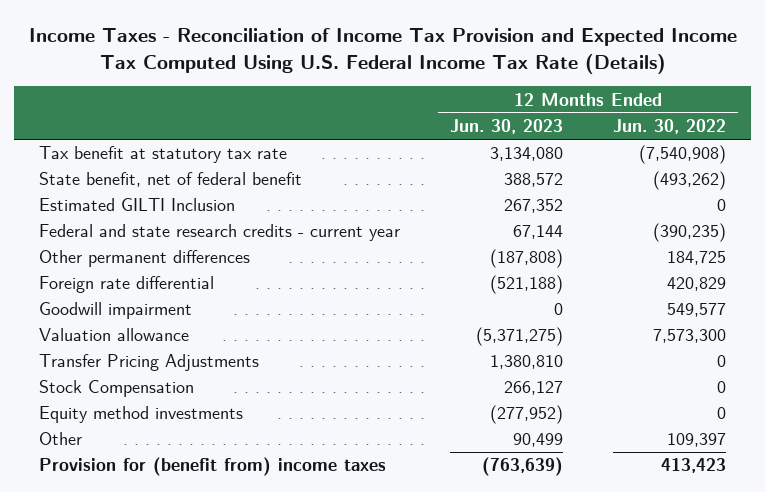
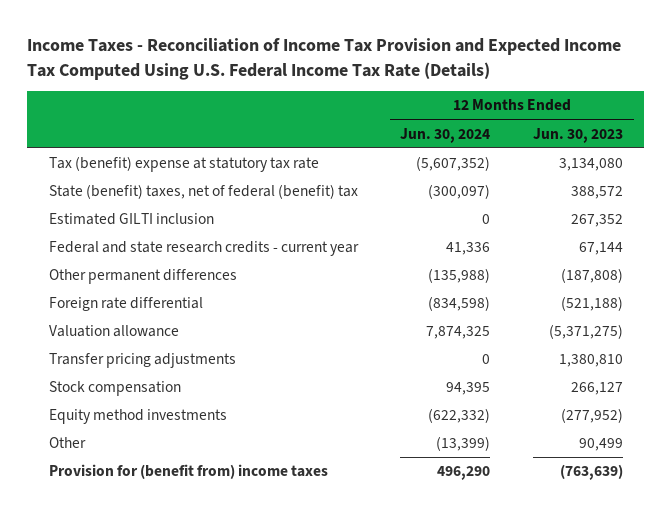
[612,119,726,135] Jun. 30, 2022 -> none
none -> [400,127,491,143] Jun. 30, 2024
[39,146,288,164] Tax benefit at statutory tax rate -> [48,156,319,173] Tax (benefit) expense at statutory tax rate
[39,172,303,188] State benefit, net of federal benefit -> [48,184,358,200] State (benefit) taxes, net of federal (benefit) tax
[39,198,236,212] Estimated GILTI Inclusion -> [48,213,214,226] Estimated GILTI inclusion
[39,302,193,320] Goodwill impairment -> none
[39,354,260,372] Transfer Pricing Adjustments -> [48,353,236,369] Transfer pricing adjustments
[39,380,195,398] Stock Compensation -> [48,381,181,397] Stock compensation

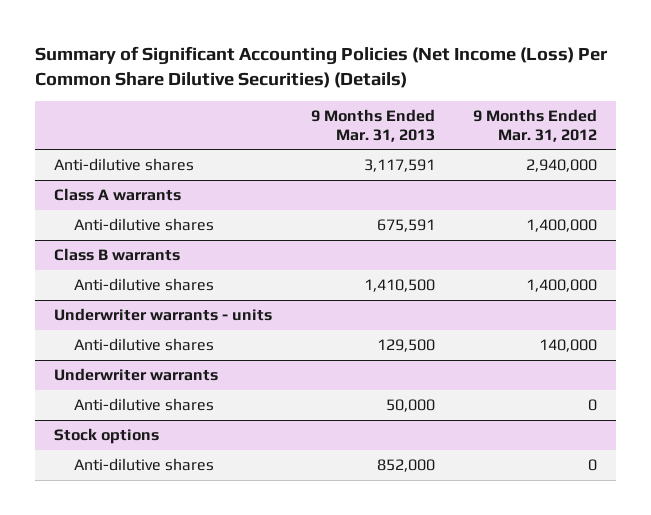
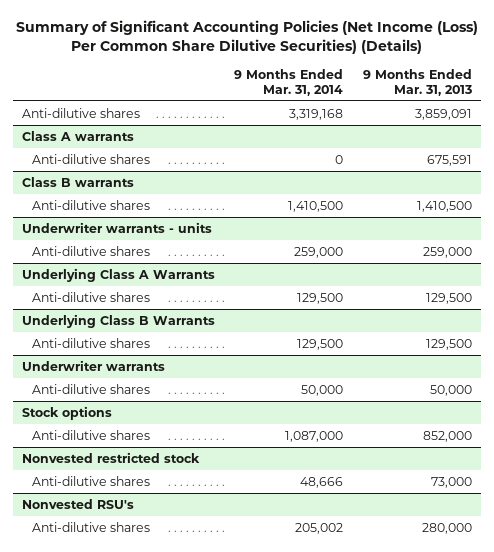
[473,108,598,142] 9 Months Ended Mar. 31, 2012 -> none
none -> [234,69,344,96] 9 Months Ended Mar. 31, 2014
[363,159,435,173] 3,117,591 -> [414,108,472,120] 3,859,091
none -> [31,245,150,256] Anti-dilutive shares
none -> [22,267,216,282] Underlying Class A Warrants
none -> [22,313,216,328] Underlying Class B Warrants
none -> [31,337,150,348] Anti-dilutive shares
none -> [22,451,201,463] Nonvested restricted stock
none -> [31,475,150,486] Anti-dilutive shares
none -> [22,498,135,509] Nonvested RSU's
none -> [31,521,150,532] Anti-dilutive shares

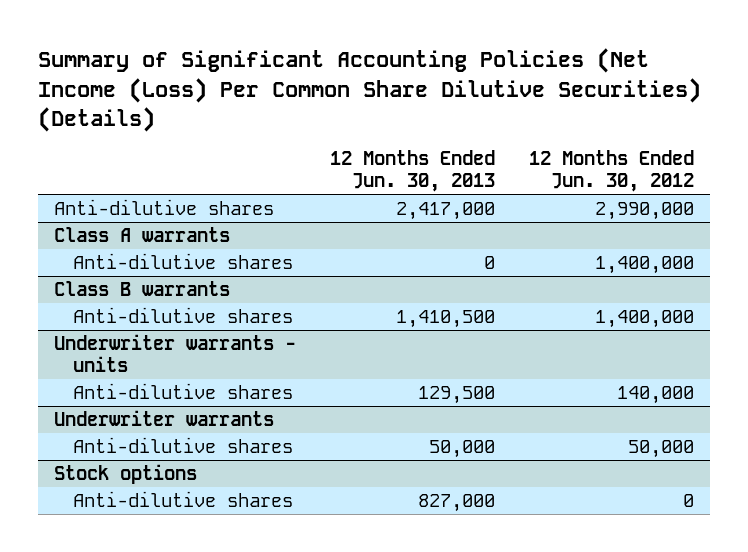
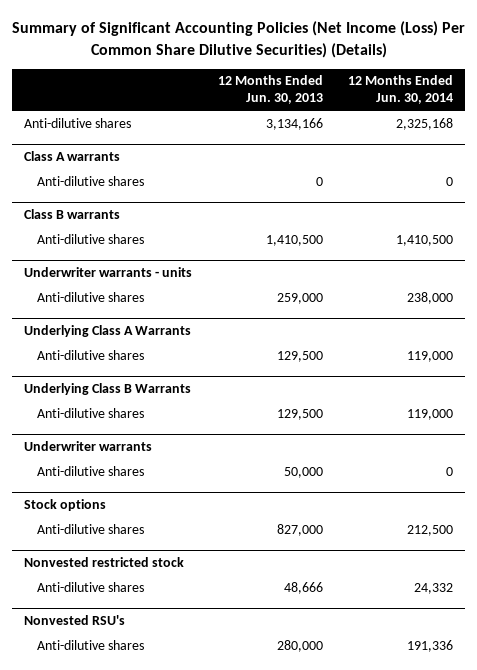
[528,150,694,193] 12 Months Ended Jun. 30, 2012 -> none
none -> [347,75,453,105] 12 Months Ended Jun. 30, 2014
[396,202,496,221] 2,417,000 -> [265,117,323,130] 3,134,166
none -> [36,291,144,302] Anti-dilutive shares
none -> [24,325,192,338] Underlying Class A Warrants
none -> [24,383,192,396] Underlying Class B Warrants
none -> [36,407,144,418] Anti-dilutive shares
none -> [24,557,185,568] Nonvested restricted stock
none -> [36,581,144,592] Anti-dilutive shares
none -> [24,615,126,626] Nonvested RSU's
none -> [36,639,144,650] Anti-dilutive shares

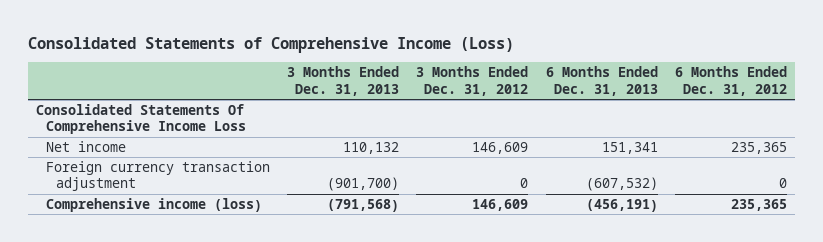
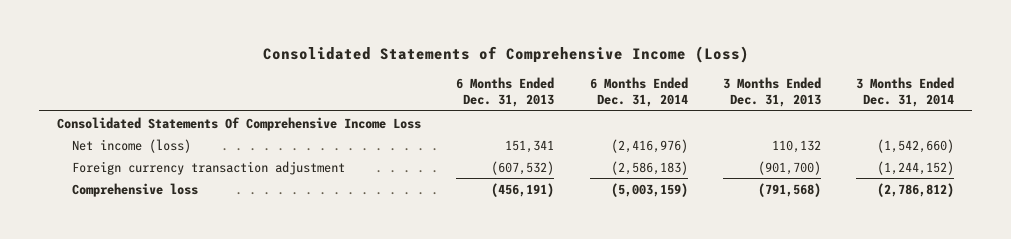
[416,66,529,96] 3 Months Ended Dec. 31, 2012 -> none
[674,66,787,96] 6 Months Ended Dec. 31, 2012 -> none
none -> [589,77,688,108] 6 Months Ended Dec. 31, 2014
none -> [856,77,955,108] 3 Months Ended Dec. 31, 2014
[46,141,127,153] Net income -> [71,138,191,153] Net income (loss)
[46,198,263,213] Comprehensive income (loss) -> [71,182,198,197] Comprehensive loss

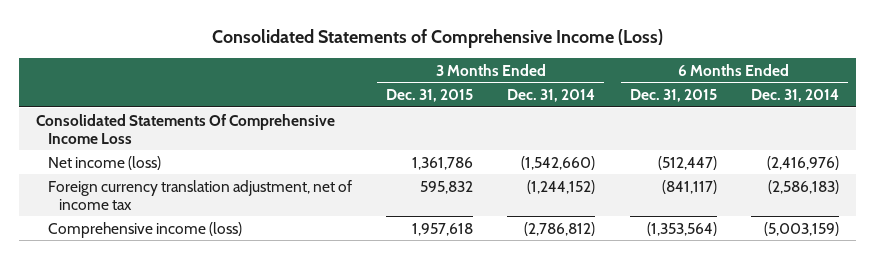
[456,77,555,108] 6 Months Ended Dec. 31, 2013 -> none
[722,77,821,108] 3 Months Ended Dec. 31, 2013 -> none
none -> [386,89,474,103] Dec. 31, 2015
none -> [629,89,717,103] Dec. 31, 2015
[71,160,345,175] Foreign currency transaction adjustment -> [47,179,352,210] Foreign currency translation adjustment, net of income tax
[71,182,198,197] Comprehensive loss -> [47,221,242,238] Comprehensive income (loss)

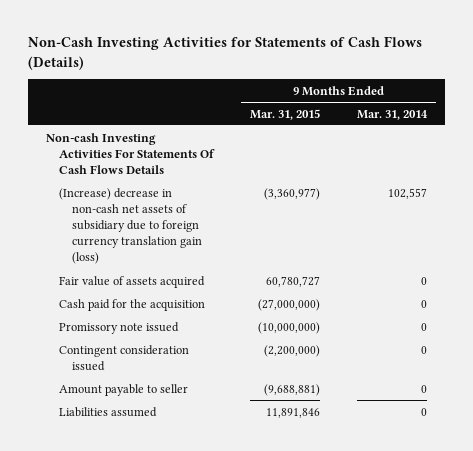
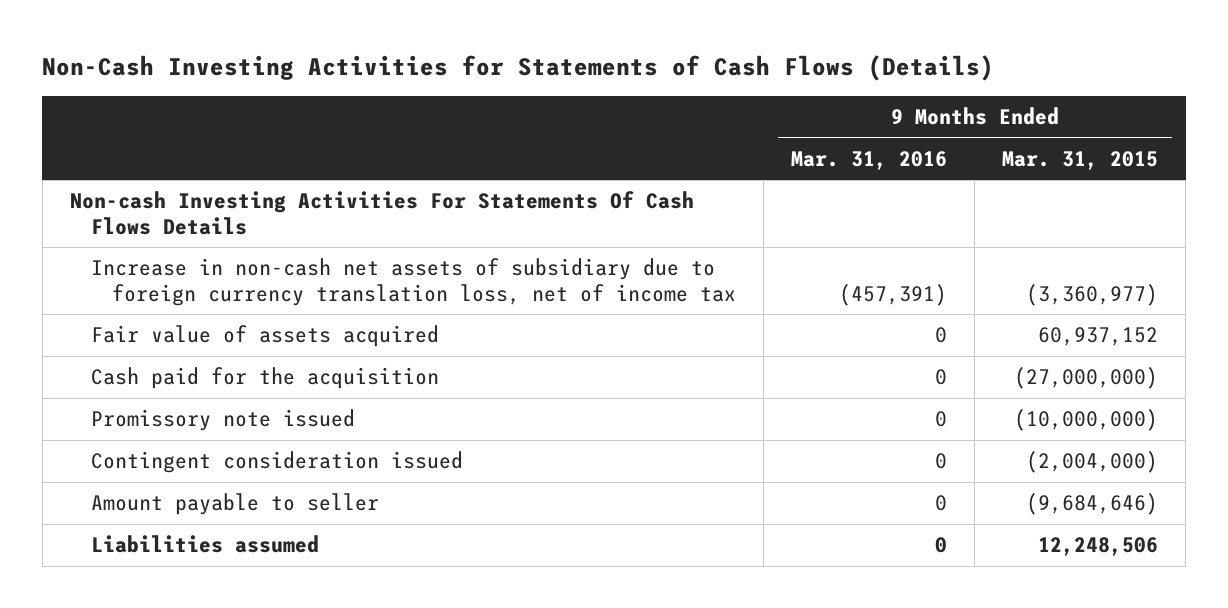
[356,109,428,120] Mar. 31, 2014 -> none
none -> [791,150,948,170] Mar. 31, 2016
[58,187,202,265] (Increase) decrease in non-cash net assets of subsidiary due to foreign currency translation gain (loss) -> [91,258,737,306] Increase in non-cash net assets of subsidiary due to foreign currency translation loss, net of income tax
[266,275,321,287] 60,780,727 -> [1038,327,1159,347] 60,937,152
[264,344,321,357] (2,200,000) -> [1026,451,1159,474] (2,004,000)
[264,383,321,396] (9,688,881) -> [1026,493,1159,516] (9,684,646)
[266,407,321,418] 11,891,846 -> [1038,537,1159,557] 12,248,506

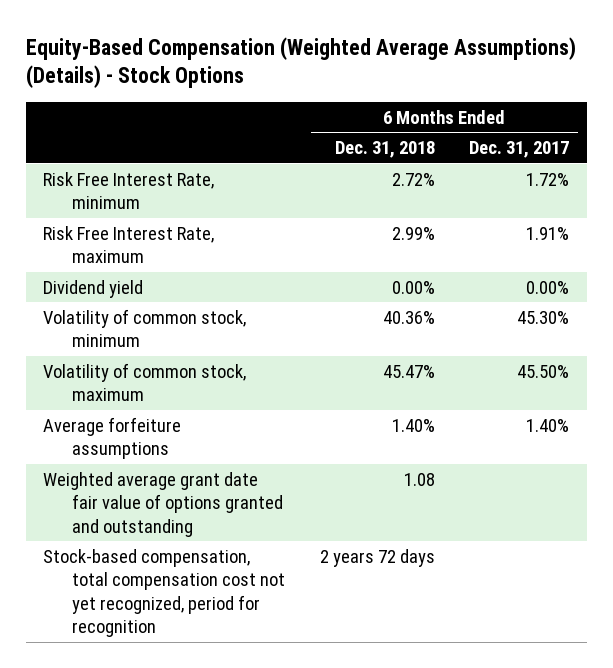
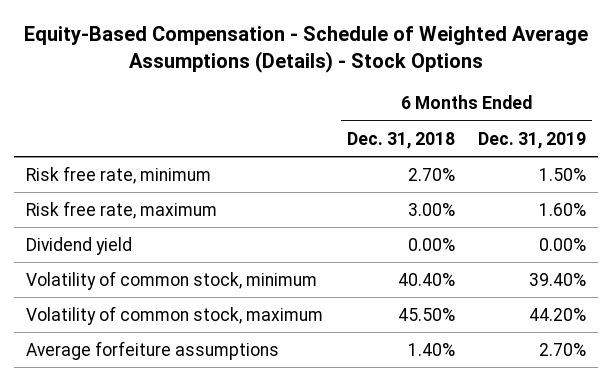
[25,36,576,89] Equity-Based Compensation (Weighted Average Assumptions) (Details) - Stock Options -> [24,26,589,74] Equity-Based Compensation - Schedule of Weighted Average Assumptions (Details) - Stock Options
[469,140,570,158] Dec. 31, 2017 -> none
none -> [478,131,587,149] Dec. 31, 2019
[43,171,215,210] Risk Free Interest Rate, minimum -> [26,165,212,184] Risk free rate, minimum
[391,172,435,186] 2.72% -> [407,167,455,181] 2.70%
[43,225,215,264] Risk Free Interest Rate, maximum -> [26,200,218,219] Risk free rate, maximum
[391,226,435,240] 2.99% -> [407,202,455,216] 3.00%
[382,310,435,324] 40.36% -> [397,272,455,286] 40.40%
[382,364,435,378] 45.47% -> [397,307,455,321] 45.50%
[43,471,283,537] Weighted average grant date fair value of options granted and outstanding -> none
[43,548,285,638] Stock-based compensation, total compensation cost not yet recognized, period for recognition -> none

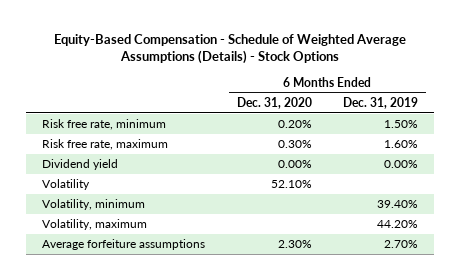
[346,131,455,149] Dec. 31, 2018 -> none
none -> [236,96,312,109] Dec. 31, 2020
none -> [42,179,91,191] Volatility
[26,270,318,290] Volatility of common stock, minimum -> [42,199,146,211] Volatility, minimum
[26,305,324,325] Volatility of common stock, maximum -> [42,219,148,231] Volatility, maximum

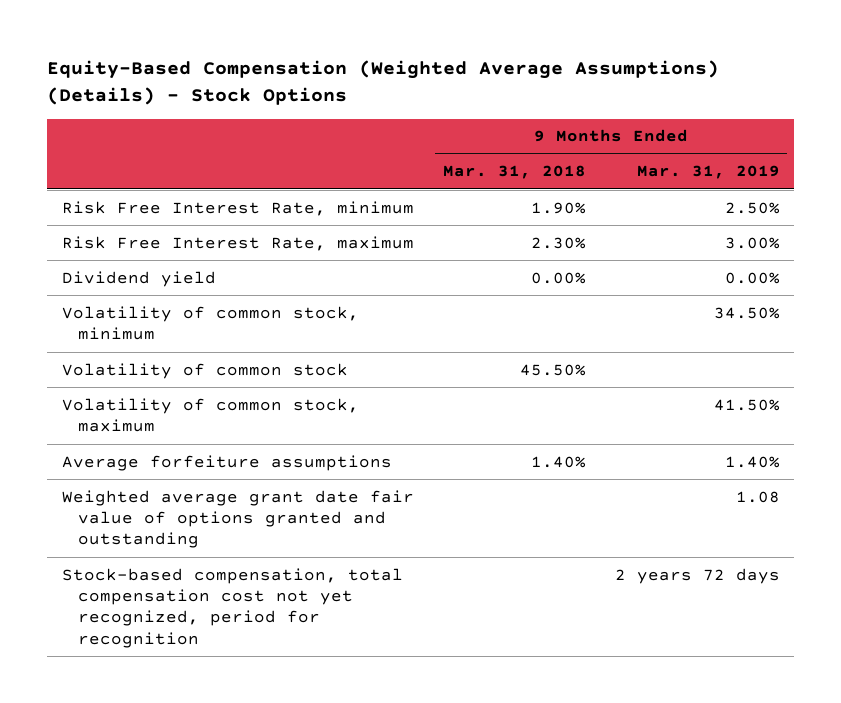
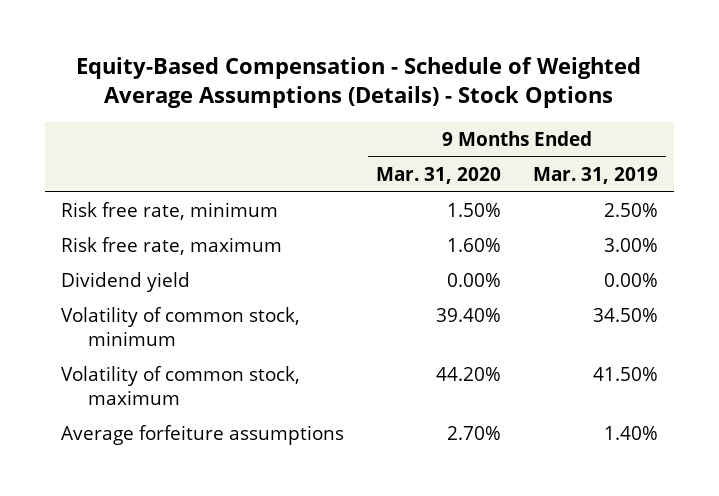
[47,60,720,106] Equity-Based Compensation (Weighted Average Assumptions) (Details) - Stock Options -> [76,56,642,108] Equity-Based Compensation - Schedule of Weighted Average Assumptions (Details) - Stock Options
[442,165,586,180] Mar. 31, 2018 -> none
none -> [375,166,501,184] Mar. 31, 2020
[61,200,414,216] Risk Free Interest Rate, minimum -> [60,202,278,221] Risk free rate, minimum
[61,235,414,251] Risk Free Interest Rate, maximum -> [60,237,282,256] Risk free rate, maximum
[61,362,348,379] Volatility of common stock -> none
[61,489,414,549] Weighted average grant date fair value of options granted and outstanding -> none
[61,567,403,648] Stock-based compensation, total compensation cost not yet recognized, period for recognition -> none

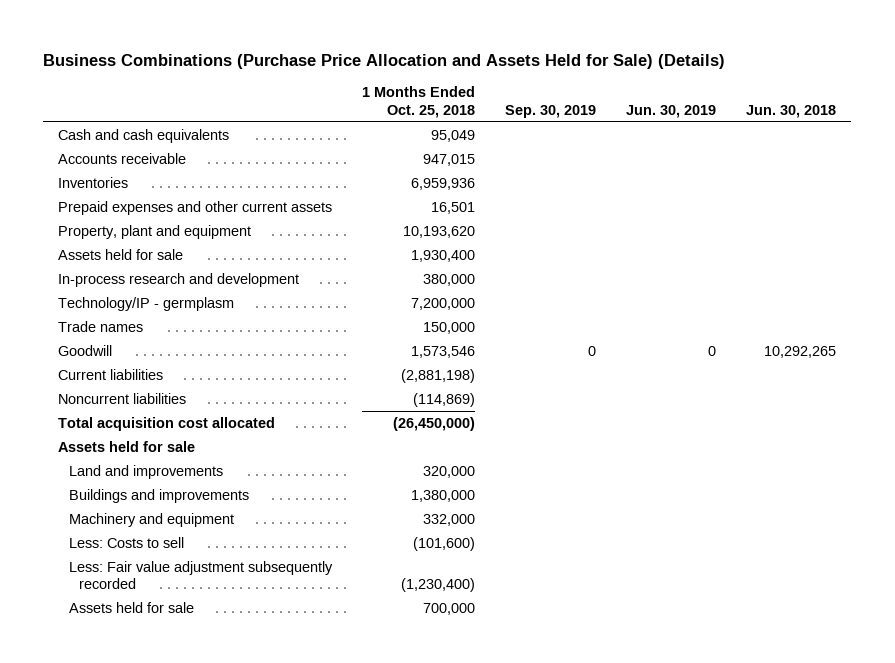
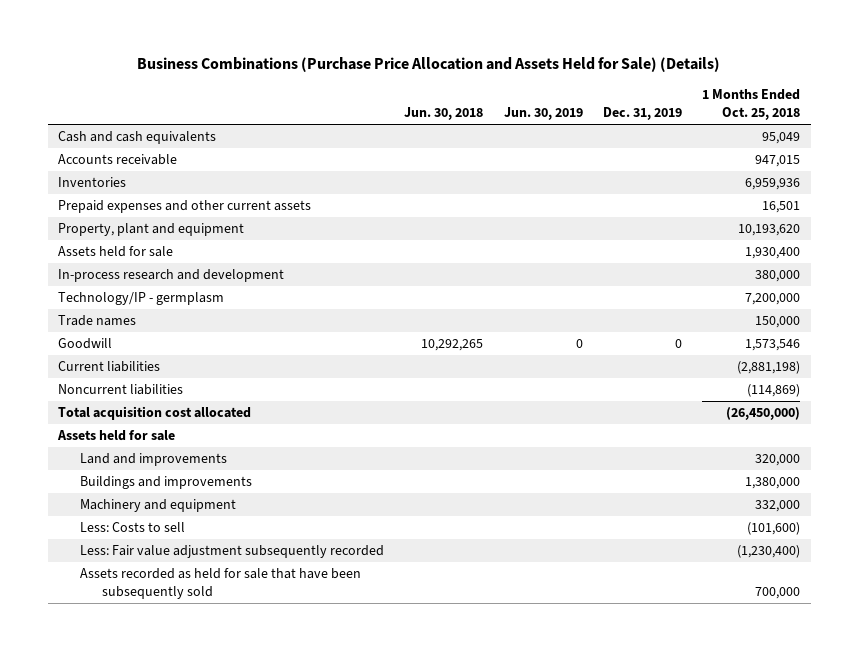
[505,104,597,118] Sep. 30, 2019 -> none
none -> [603,107,683,121] Dec. 31, 2019
[68,602,194,614] Assets held for sale -> [80,568,362,600] Assets recorded as held for sale that have been subsequently sold

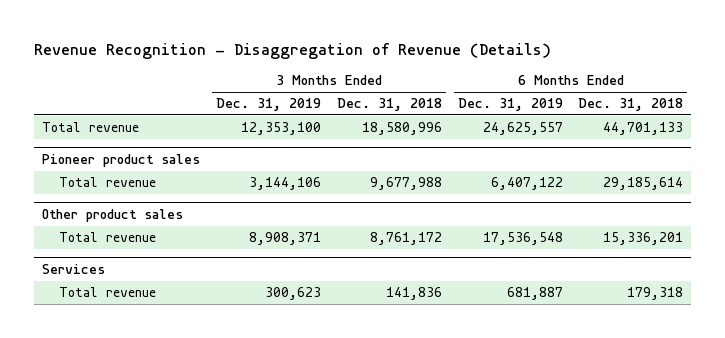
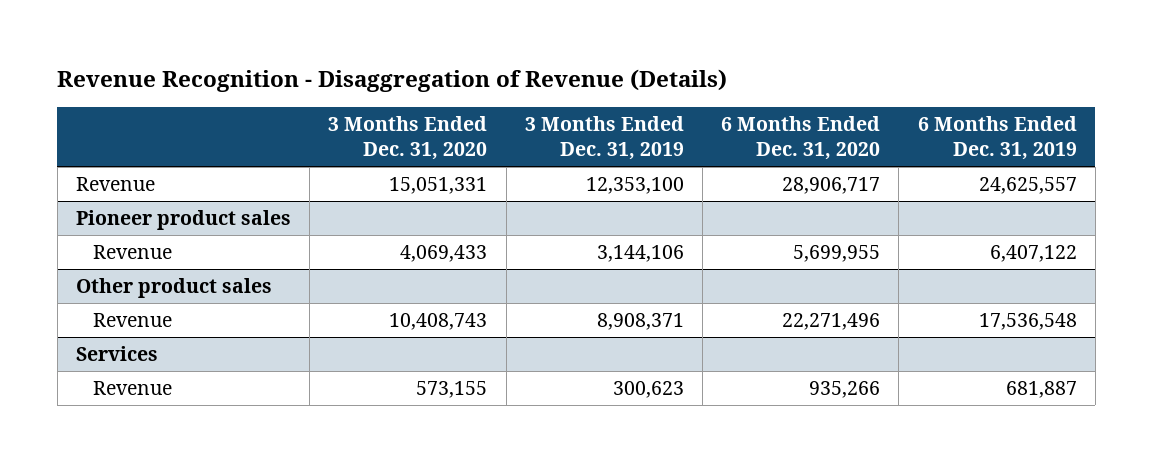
[336,98,442,112] Dec. 31, 2018 -> none
[578,98,684,112] Dec. 31, 2018 -> none
none -> [328,116,488,160] 3 Months Ended Dec. 31, 2020
none -> [721,116,881,160] 6 Months Ended Dec. 31, 2020
[41,122,139,133] Total revenue -> [75,177,155,192] Revenue
[58,177,156,188] Total revenue -> [93,245,173,260] Revenue
[58,232,156,243] Total revenue -> [93,313,173,328] Revenue
[58,287,156,298] Total revenue -> [93,381,173,396] Revenue

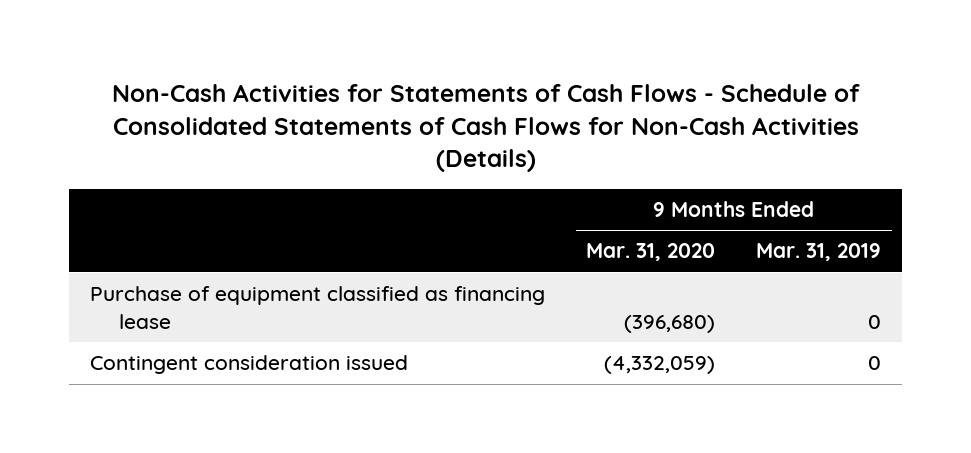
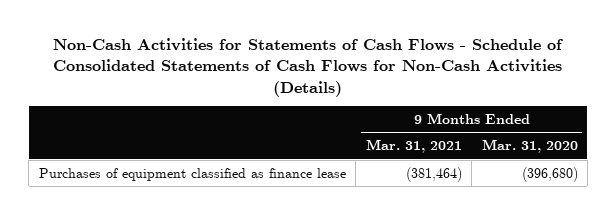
[756,243,882,262] Mar. 31, 2019 -> none
none -> [365,139,462,154] Mar. 31, 2021
[89,355,408,375] Contingent consideration issued -> none
[89,286,545,329] Purchase of equipment classified as financing lease -> [38,167,346,181] Purchases of equipment classified as finance lease

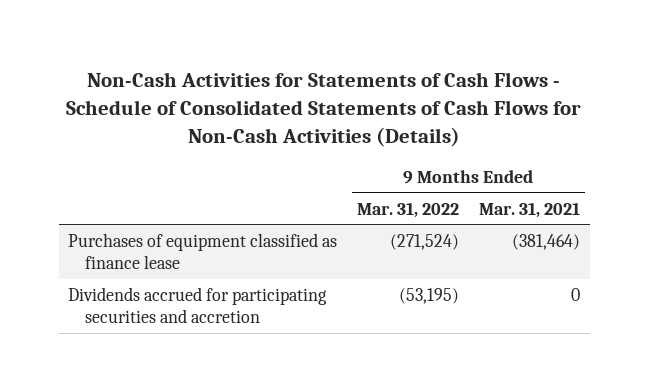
[481,139,578,154] Mar. 31, 2020 -> none
none -> [357,201,460,218] Mar. 31, 2022
none -> [68,286,328,324] Dividends accrued for participating securities and accretion

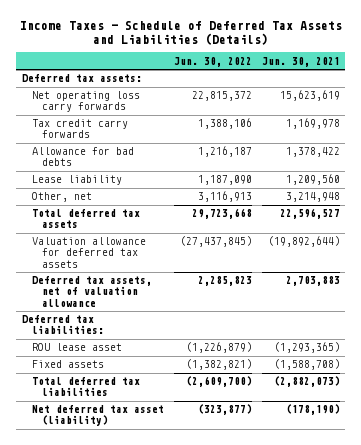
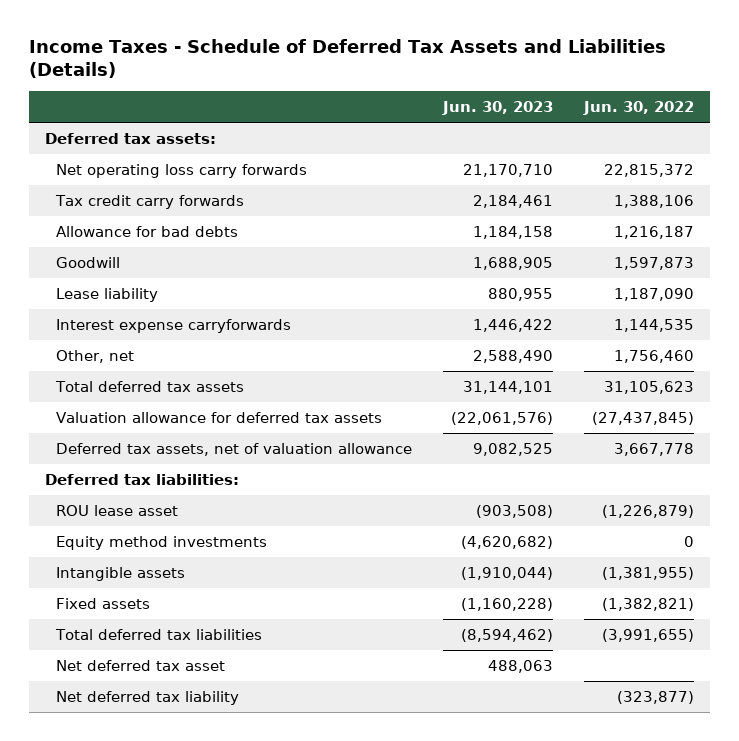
[261,56,340,67] Jun. 30, 2021 -> none
none -> [442,101,554,116] Jun. 30, 2023
none -> [55,256,120,268] Goodwill
none -> [55,318,291,333] Interest expense carryforwards
[197,191,252,203] 3,116,913 -> [614,349,695,363] 1,756,460
[191,208,252,220] 29,723,668 -> [604,380,695,394] 31,105,623
[197,276,252,287] 2,285,823 -> [614,442,695,456] 3,667,778
none -> [55,535,267,550] Equity method investments
none -> [55,566,185,581] Intangible assets
[185,376,252,388] (2,609,700) -> [602,628,695,642] (3,991,655)
none -> [55,659,225,671] Net deferred tax asset
[31,405,164,427] Net deferred tax asset (liability) -> [55,690,239,705] Net deferred tax liability

